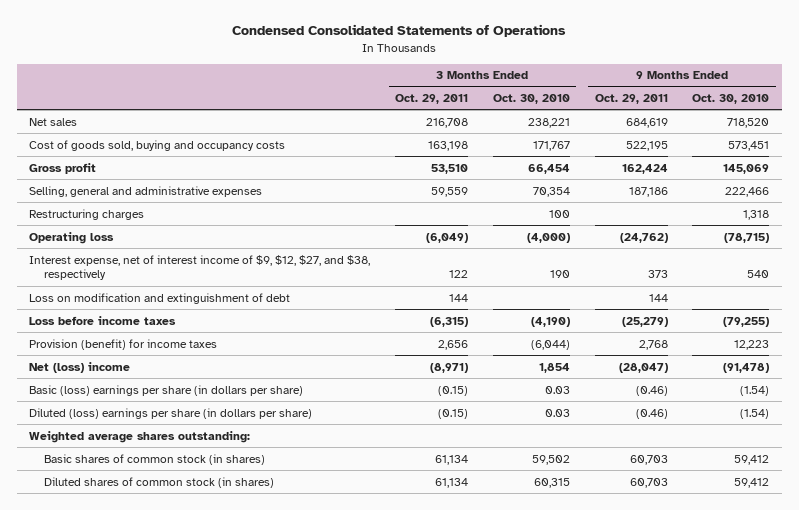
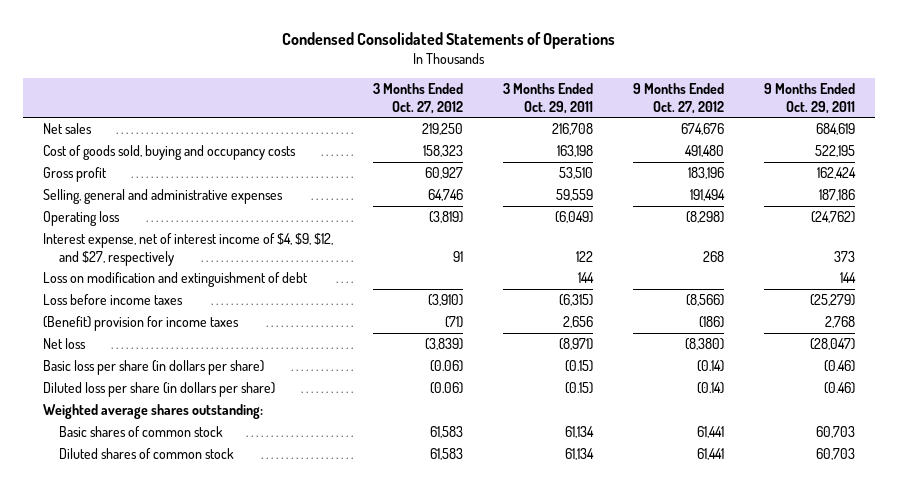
[492,94,570,105] Oct. 30, 2010 -> none
[692,94,770,105] Oct. 30, 2010 -> none
none -> [373,82,464,114] 3 Months Ended Oct. 27, 2012
none -> [632,82,724,114] 9 Months Ended Oct. 27, 2012
[29,208,145,220] Restructuring charges -> none
[29,254,371,281] Interest expense, net of interest income of $9, $12, $27, and $38, respectively -> [43,232,334,266] Interest expense, net of interest income of $4, $9, $12, and $27, respectively
[29,338,218,350] Provision (benefit) for income taxes -> [43,315,240,331] (Benefit) provision for income taxes
[29,361,131,373] Net (loss) income -> [43,337,87,349] Net loss
[29,384,304,396] Basic (loss) earnings per share (in dollars per share) -> [43,359,265,375] Basic loss per share (in dollars per share)
[29,407,313,419] Diluted (loss) earnings per share (in dollars per share) -> [43,381,276,397] Diluted loss per share (in dollars per share)
[44,453,266,465] Basic shares of common stock (in shares) -> [58,425,223,437] Basic shares of common stock
[44,476,275,488] Diluted shares of common stock (in shares) -> [58,447,234,459] Diluted shares of common stock

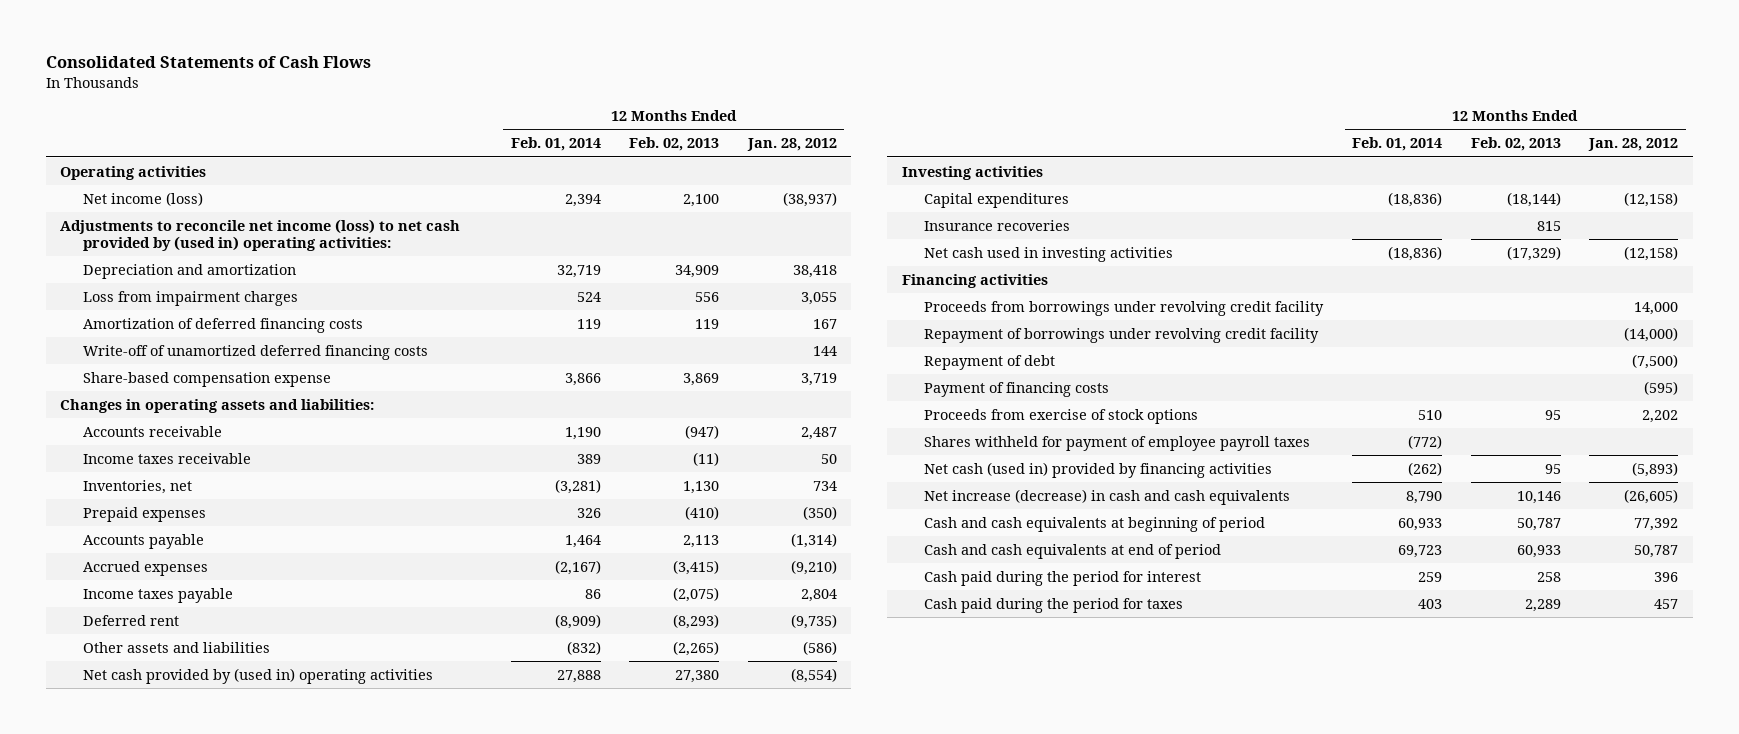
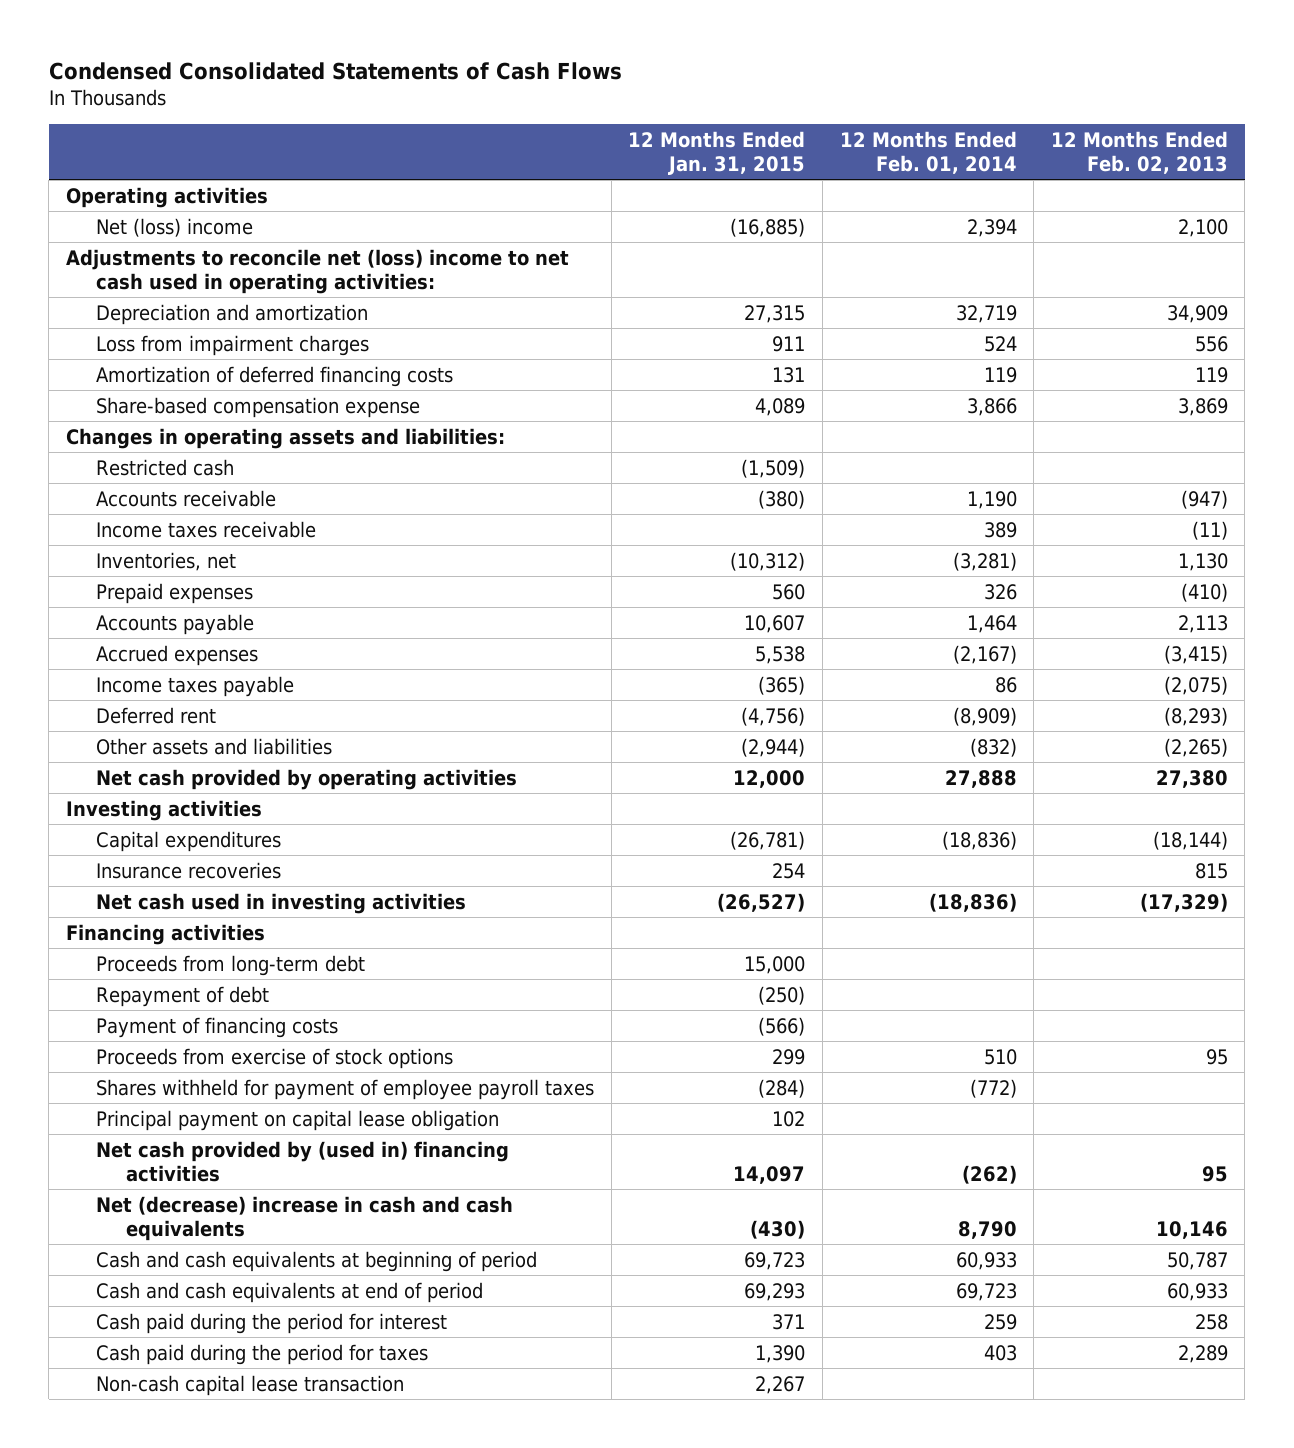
[45,56,371,69] Consolidated Statements of Cash Flows -> [48,61,622,80] Condensed Consolidated Statements of Cash Flows
[747,138,838,152] Jan. 28, 2012 -> none
none -> [628,130,806,175] 12 Months Ended Jan. 31, 2015
[82,191,203,206] Net income (loss) -> [96,217,254,237] Net (loss) income
[60,218,461,251] Adjustments to reconcile net income (loss) to net cash provided by (used in) operating activities: -> [65,248,569,294] Adjustments to reconcile net (loss) income to net cash used in operating activities:
[82,344,428,360] Write-off of unamortized deferred financing costs -> none
none -> [96,458,235,476] Restricted cash
[82,667,433,684] Net cash provided by (used in) operating activities -> [96,768,518,790] Net cash provided by operating activities
[924,300,1325,316] Proceeds from borrowings under revolving credit facility -> none
[924,327,1320,343] Repayment of borrowings under revolving credit facility -> none
none -> [96,954,366,976] Proceeds from long-term debt
none -> [96,1109,500,1131] Principal payment on capital lease obligation
[924,461,1273,478] Net cash (used in) provided by financing activities -> [96,1140,510,1182] Net cash provided by (used in) financing activities
[924,488,1291,505] Net increase (decrease) in cash and cash equivalents -> [96,1195,514,1241] Net (decrease) increase in cash and cash equivalents
none -> [96,1374,405,1396] Non-cash capital lease transaction

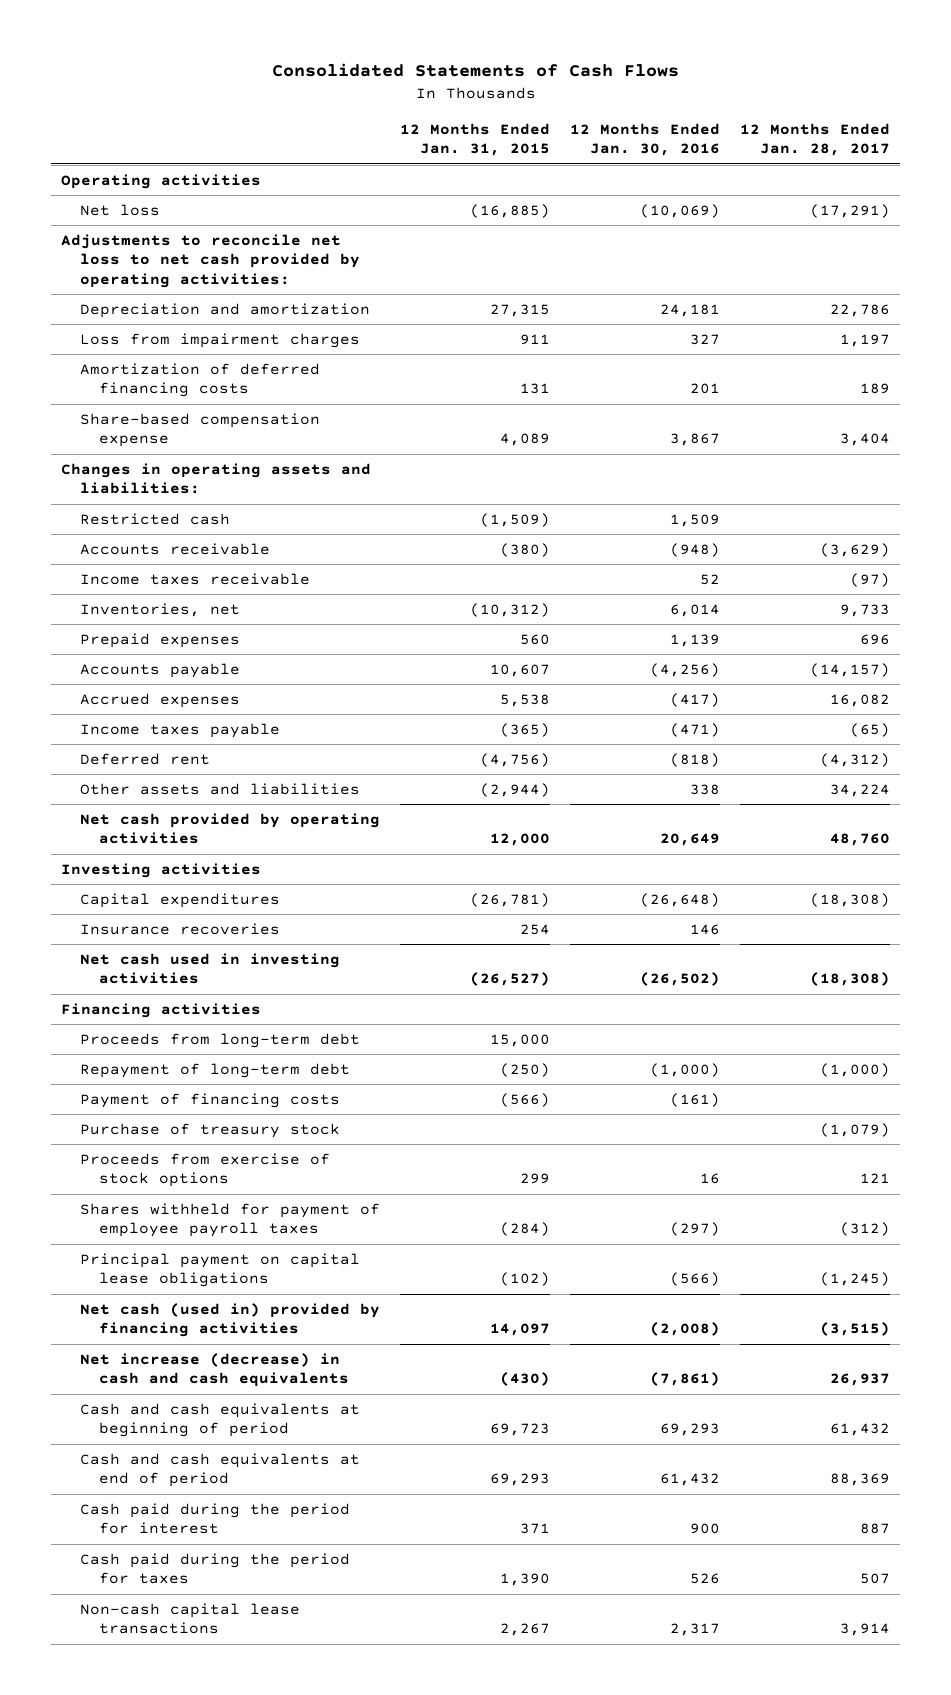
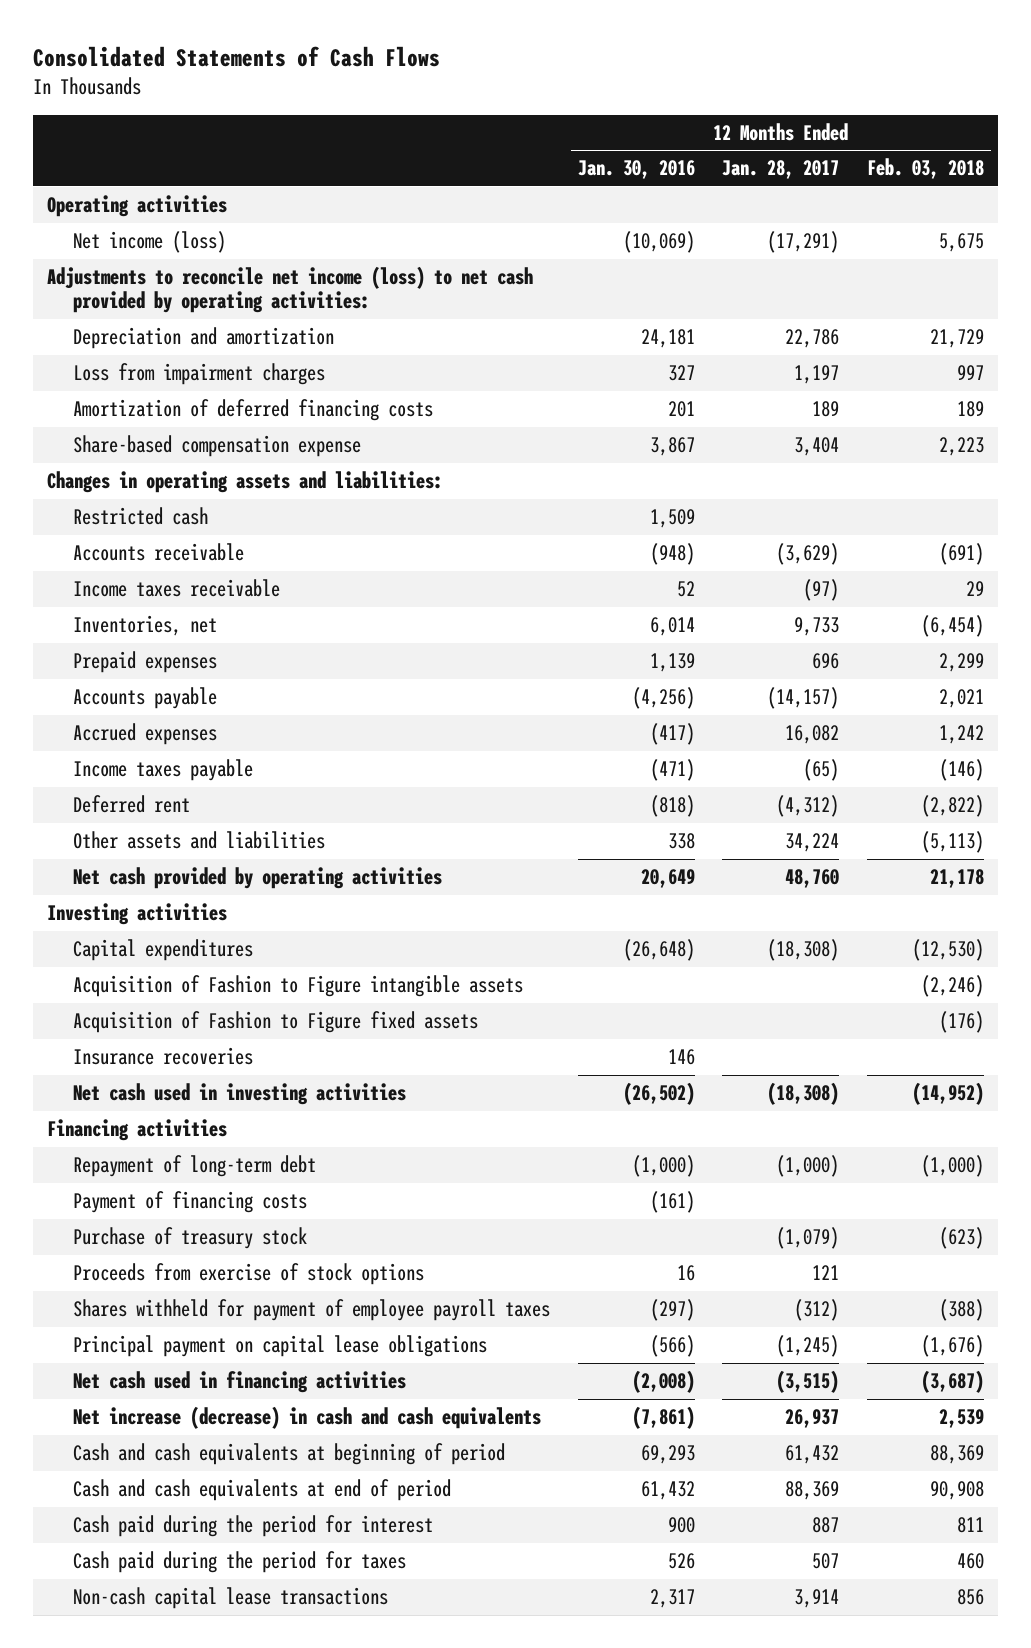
[399,122,550,157] 12 Months Ended Jan. 31, 2015 -> none
none -> [867,158,985,180] Feb. 03, 2018
[79,203,160,216] Net loss -> [72,231,226,254] Net income (loss)
[61,233,360,289] Adjustments to reconcile net loss to net cash provided by operating activities: -> [47,266,534,314] Adjustments to reconcile net income (loss) to net cash provided by operating activities:
none -> [72,975,523,998] Acquisition of Fashion to Figure intangible assets
none -> [72,1011,478,1034] Acquisition of Fashion to Figure fixed assets
[79,1032,360,1048] Proceeds from long-term debt -> none
[79,1302,380,1338] Net cash (used in) provided by financing activities -> [72,1371,406,1394] Net cash used in financing activities

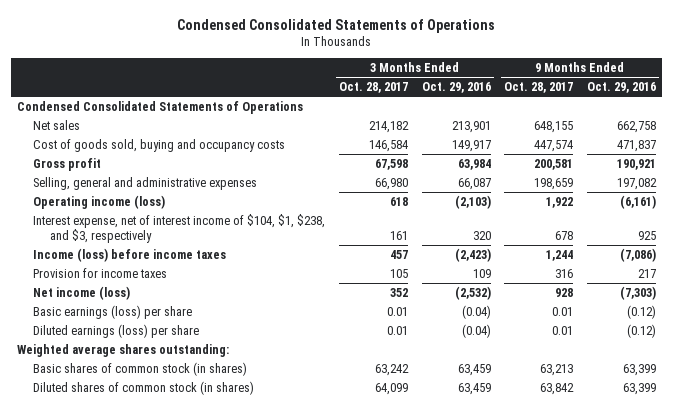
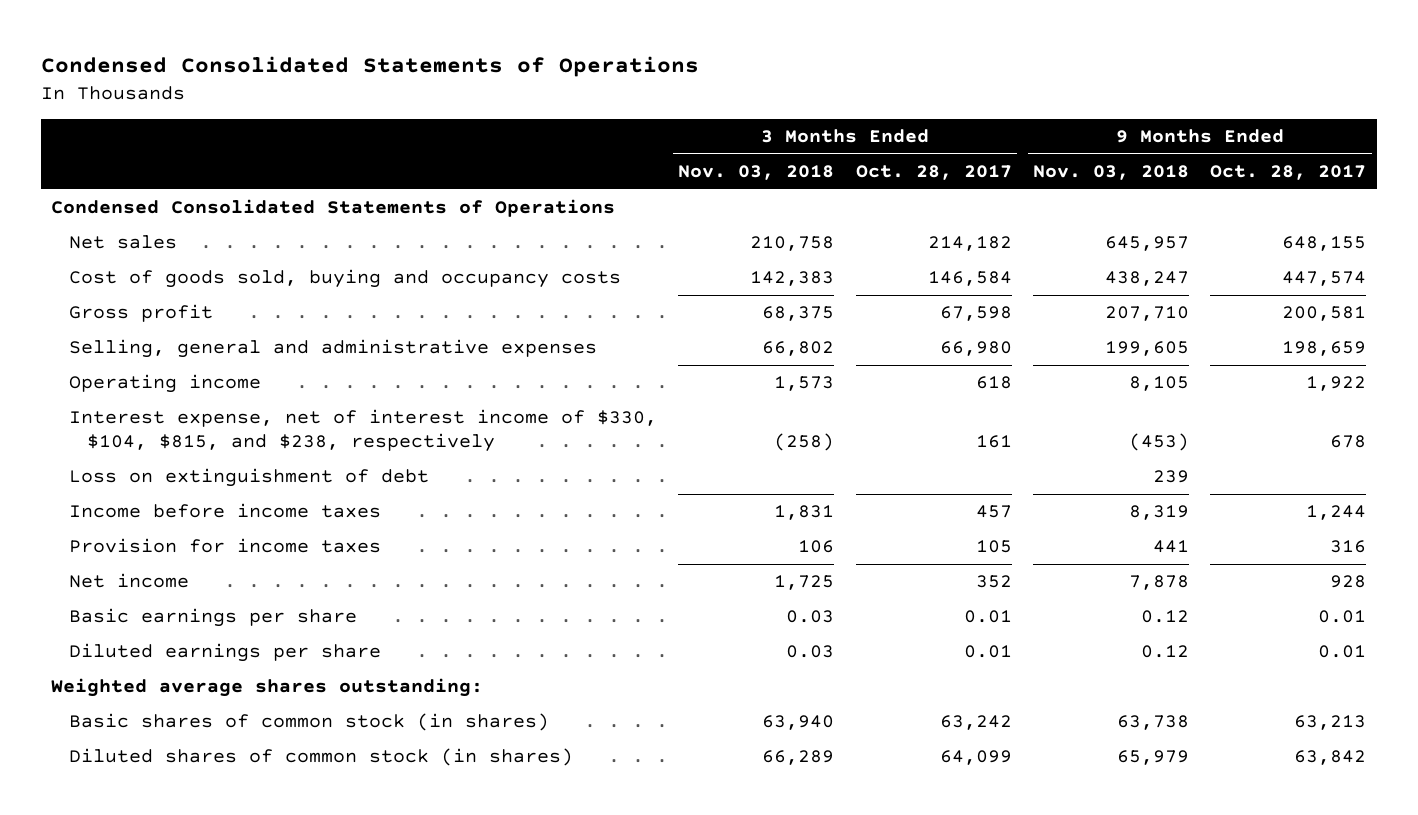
[421,82,491,94] Oct. 29, 2016 -> none
[586,82,656,94] Oct. 29, 2016 -> none
none -> [678,165,835,181] Nov. 03, 2018
none -> [1032,165,1189,181] Nov. 03, 2018
[33,194,166,209] Operating income (loss) -> [69,374,262,394] Operating income
[33,213,326,244] Interest expense, net of interest income of $104, $1, $238, and $3, respectively -> [69,409,658,453] Interest expense, net of interest income of $330, $104, $815, and $238, respectively
none -> [69,468,430,488] Loss on extinguishment of debt
[33,247,227,262] Income (loss) before income taxes -> [69,503,382,519] Income before income taxes
[33,285,131,300] Net income (loss) -> [69,573,190,589] Net income
[33,304,193,319] Basic earnings (loss) per share -> [69,608,358,628] Basic earnings per share
[33,323,200,338] Diluted earnings (loss) per share -> [69,643,382,663] Diluted earnings per share

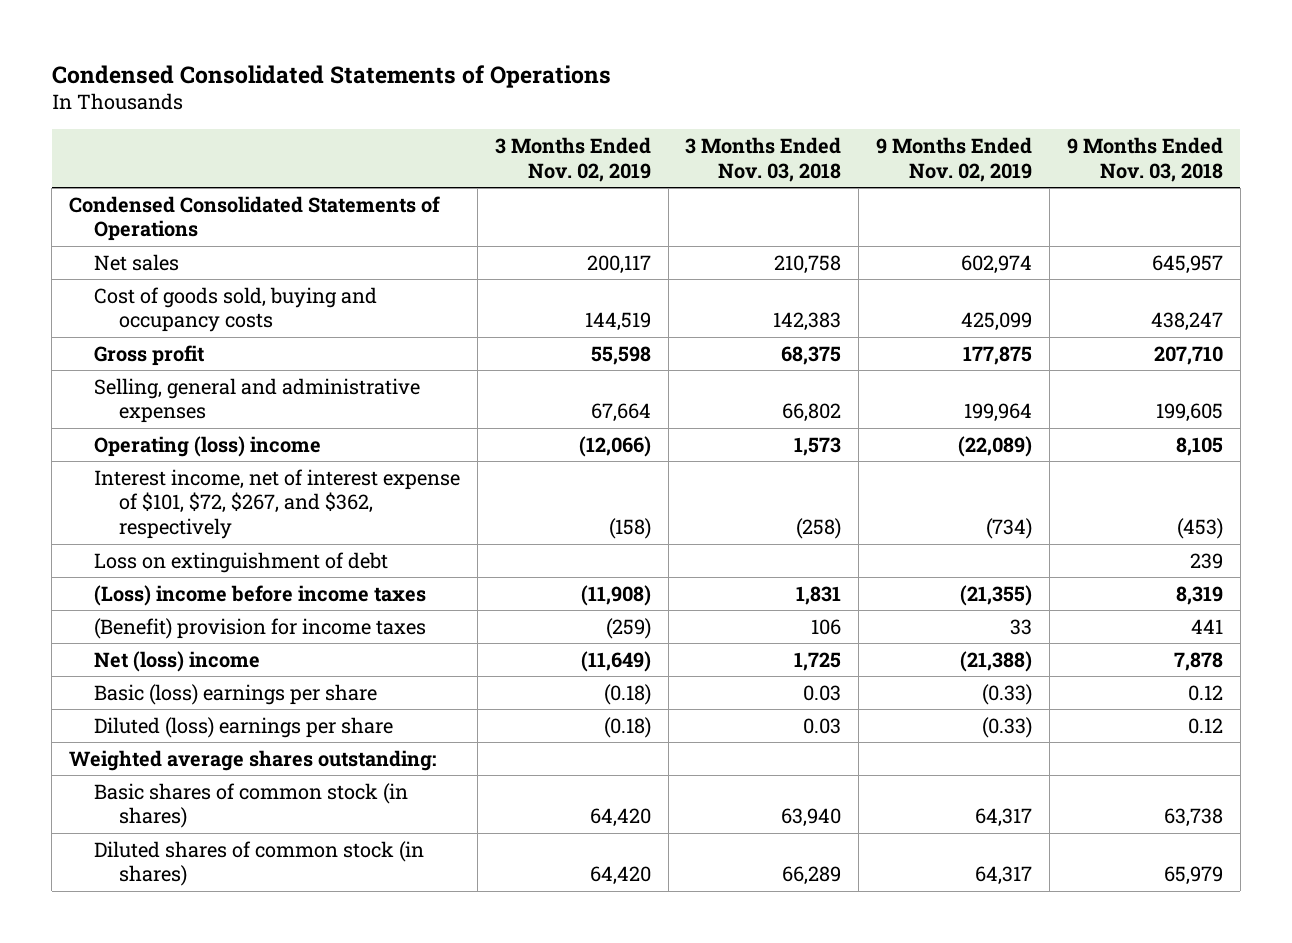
[855,165,1012,181] Oct. 28, 2017 -> none
[1210,165,1367,181] Oct. 28, 2017 -> none
none -> [494,137,651,182] 3 Months Ended Nov. 02, 2019
none -> [876,137,1033,182] 9 Months Ended Nov. 02, 2019
[69,374,262,394] Operating income -> [94,435,322,457] Operating (loss) income
[69,409,658,453] Interest expense, net of interest income of $330, $104, $815, and $238, respectively -> [94,468,461,540] Interest income, net of interest expense of $101, $72, $267, and $362, respectively
[69,503,382,519] Income before income taxes -> [94,584,427,606] (Loss) income before income taxes
[69,538,382,554] Provision for income taxes -> [94,617,427,639] (Benefit) provision for income taxes
[69,573,190,589] Net income -> [94,650,261,672] Net (loss) income
[69,608,358,628] Basic earnings per share -> [94,683,378,705] Basic (loss) earnings per share
[69,643,382,663] Diluted earnings per share -> [94,716,394,738] Diluted (loss) earnings per share

